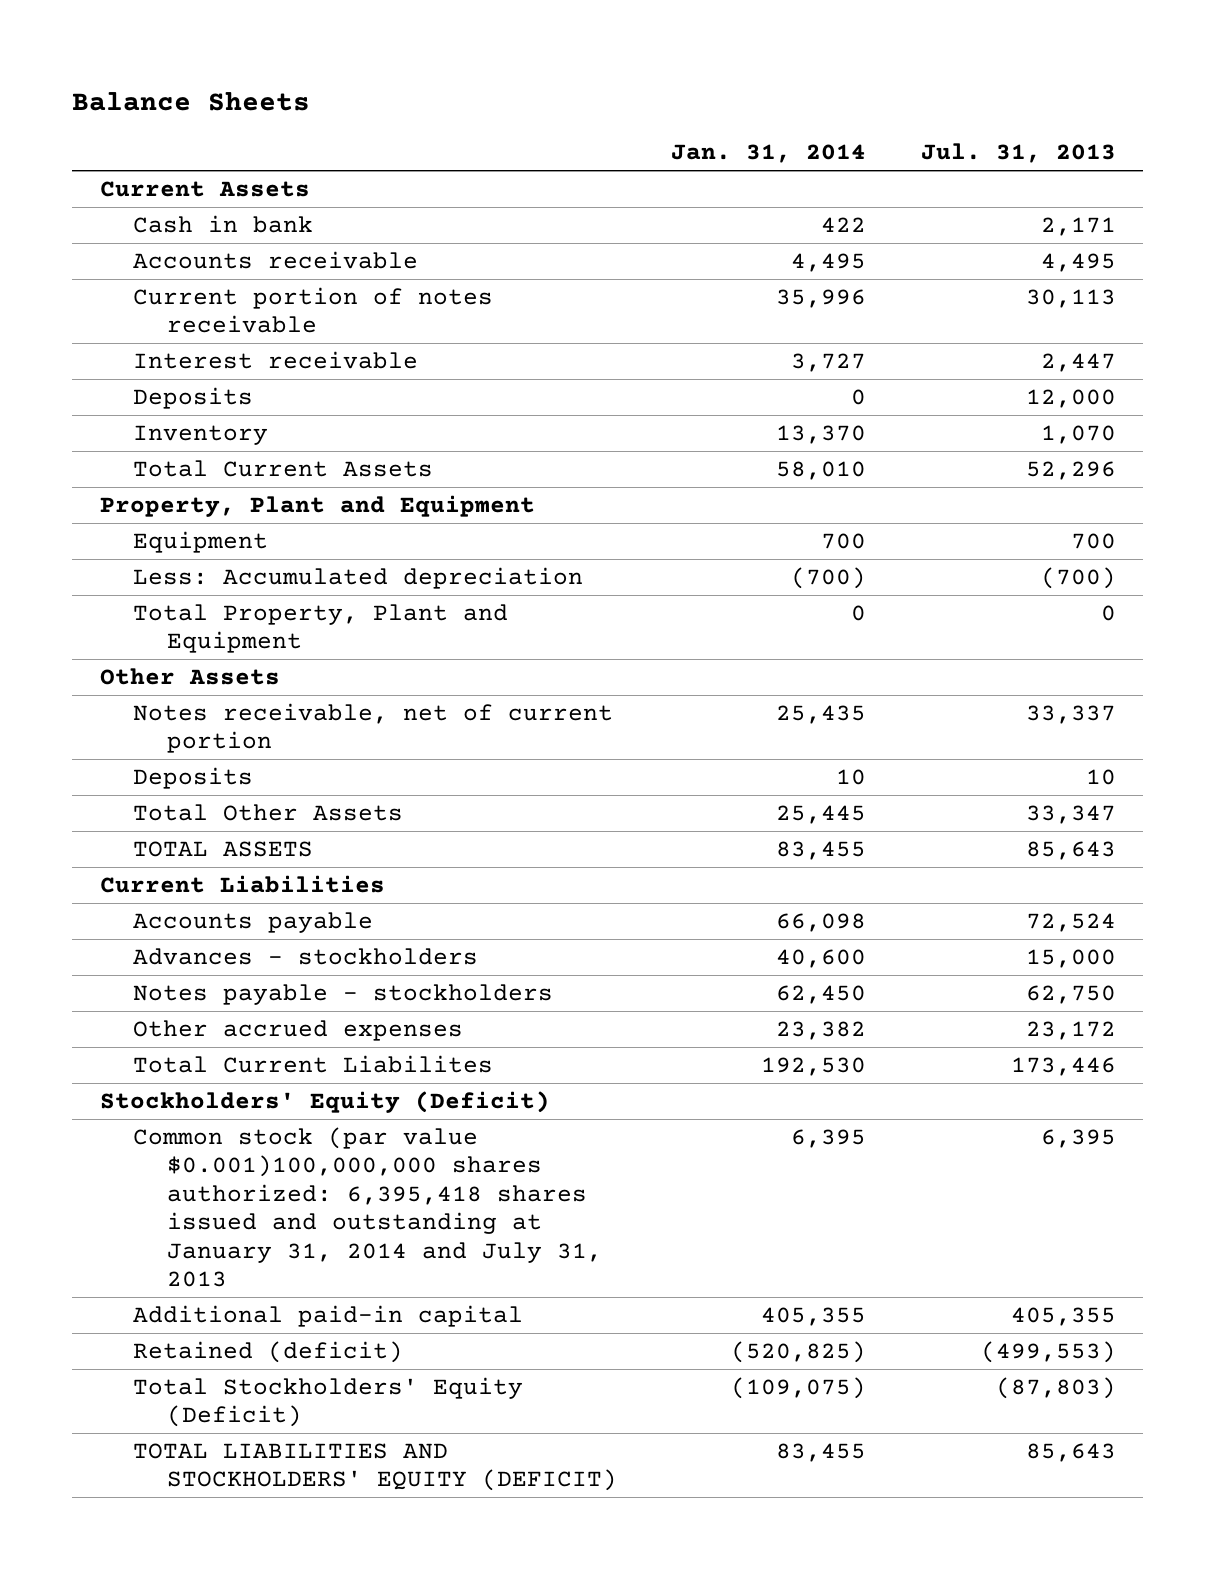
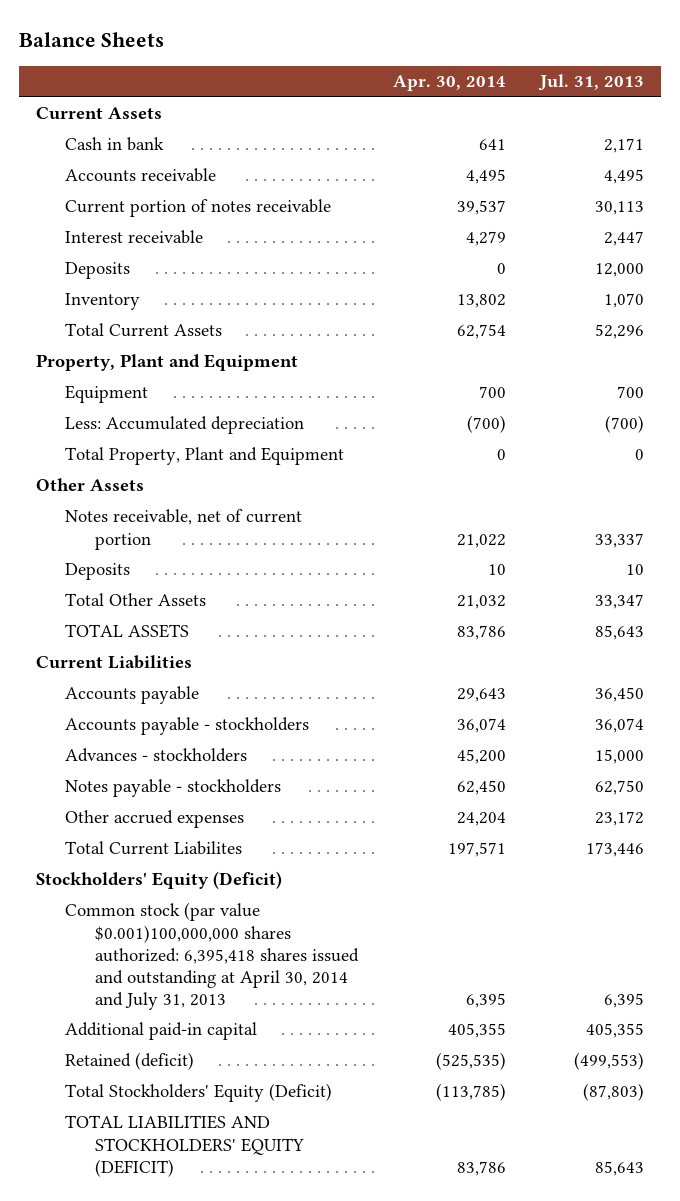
[671,144,867,164] Jan. 31, 2014 -> none
none -> [392,75,506,92] Apr. 30, 2014
[1025,912,1116,932] 72,524 -> [595,687,645,703] 36,450
none -> [65,717,310,736] Accounts payable - stockholders
[133,1126,603,1288] Common stock (par value $0.001)100,000,000 shares authorized: 6,395,418 shares issued and outstanding at January 31, 2014 and July 31, 2013 -> [65,902,360,1010] Common stock (par value $0.001)100,000,000 shares authorized: 6,395,418 shares issued and outstanding at April 30, 2014 and July 31, 2013

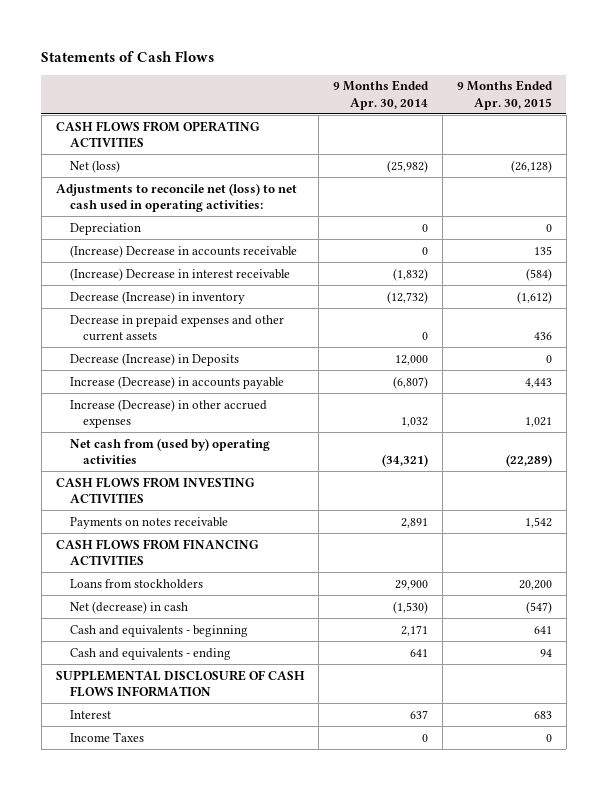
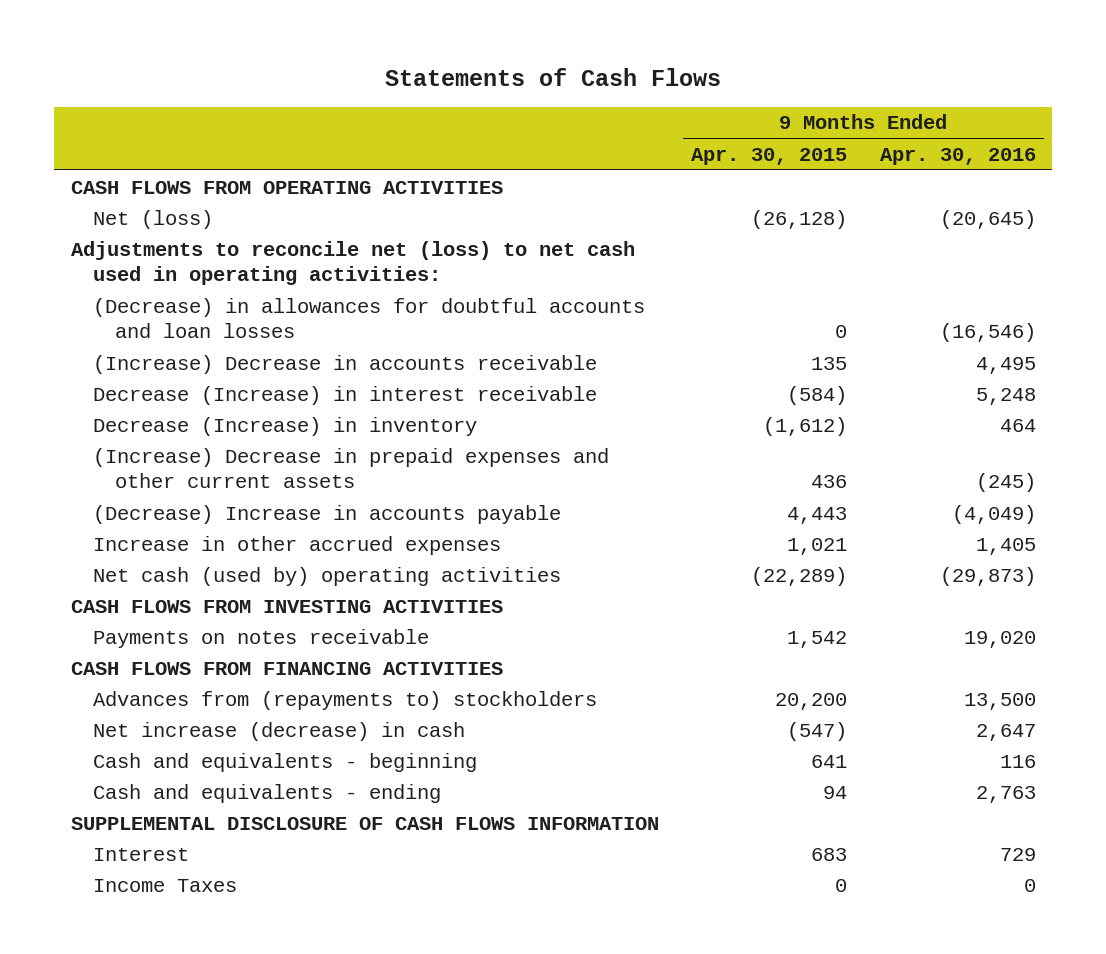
[333,80,430,110] 9 Months Ended Apr. 30, 2014 -> none
none -> [879,147,1036,165] Apr. 30, 2016
[69,222,141,235] Depreciation -> none
none -> [92,297,645,338] (Decrease) in allowances for doubtful accounts and loan losses
[69,267,290,281] (Increase) Decrease in interest receivable -> [92,385,597,405] Decrease (Increase) in interest receivable
[69,352,239,366] Decrease (Increase) in Deposits -> none
[69,314,284,342] Decrease in prepaid expenses and other current assets -> [92,447,609,488] (Increase) Decrease in prepaid expenses and other current assets
[69,375,284,389] Increase (Decrease) in accounts payable -> [92,504,561,524] (Decrease) Increase in accounts payable
[69,398,267,429] Increase (Decrease) in other accrued expenses -> [92,535,501,555] Increase in other accrued expenses
[69,437,270,465] Net cash from (used by) operating activities -> [92,566,561,586] Net cash (used by) operating activities
[69,578,203,589] Loans from stockholders -> none
none -> [92,690,597,710] Advances from (repayments to) stockholders
[69,600,188,614] Net (decrease) in cash -> [92,721,465,741] Net increase (decrease) in cash

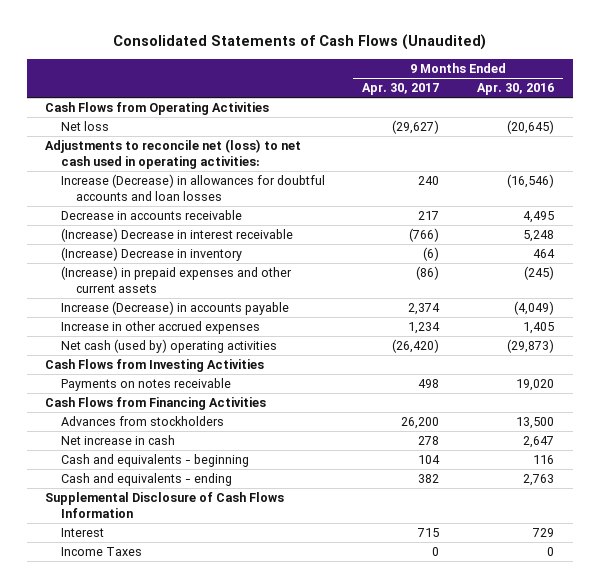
[385,68,722,87] Statements of Cash Flows -> [112,34,486,51] Consolidated Statements of Cash Flows (Unaudited)
[691,147,848,165] Apr. 30, 2015 -> none
none -> [362,83,440,96] Apr. 30, 2017
[70,180,503,194] CASH FLOWS FROM OPERATING ACTIVITIES -> [45,102,270,116] Cash Flows from Operating Activities
[92,209,213,229] Net (loss) -> [60,121,109,132] Net loss
[92,297,645,338] (Decrease) in allowances for doubtful accounts and loan losses -> [60,174,325,201] Increase (Decrease) in allowances for doubtful accounts and loan losses
[92,354,597,374] (Increase) Decrease in accounts receivable -> [60,210,242,221] Decrease in accounts receivable
[92,385,597,405] Decrease (Increase) in interest receivable -> [60,228,293,243] (Increase) Decrease in interest receivable
[92,416,477,436] Decrease (Increase) in inventory -> [60,247,242,262] (Increase) Decrease in inventory
[92,447,609,488] (Increase) Decrease in prepaid expenses and other current assets -> [60,266,292,293] (Increase) in prepaid expenses and other current assets
[92,504,561,524] (Decrease) Increase in accounts payable -> [60,301,289,316] Increase (Decrease) in accounts payable
[70,599,503,613] CASH FLOWS FROM INVESTING ACTIVITIES -> [45,359,265,373] Cash Flows from Investing Activities
[70,661,503,675] CASH FLOWS FROM FINANCING ACTIVITIES -> [45,397,267,411] Cash Flows from Financing Activities
[92,690,597,710] Advances from (repayments to) stockholders -> [60,416,224,427] Advances from stockholders
[92,721,465,741] Net increase (decrease) in cash -> [60,435,175,446] Net increase in cash
[70,816,659,830] SUPPLEMENTAL DISCLOSURE OF CASH FLOWS INFORMATION -> [45,492,285,518] Supplemental Disclosure of Cash Flows Information

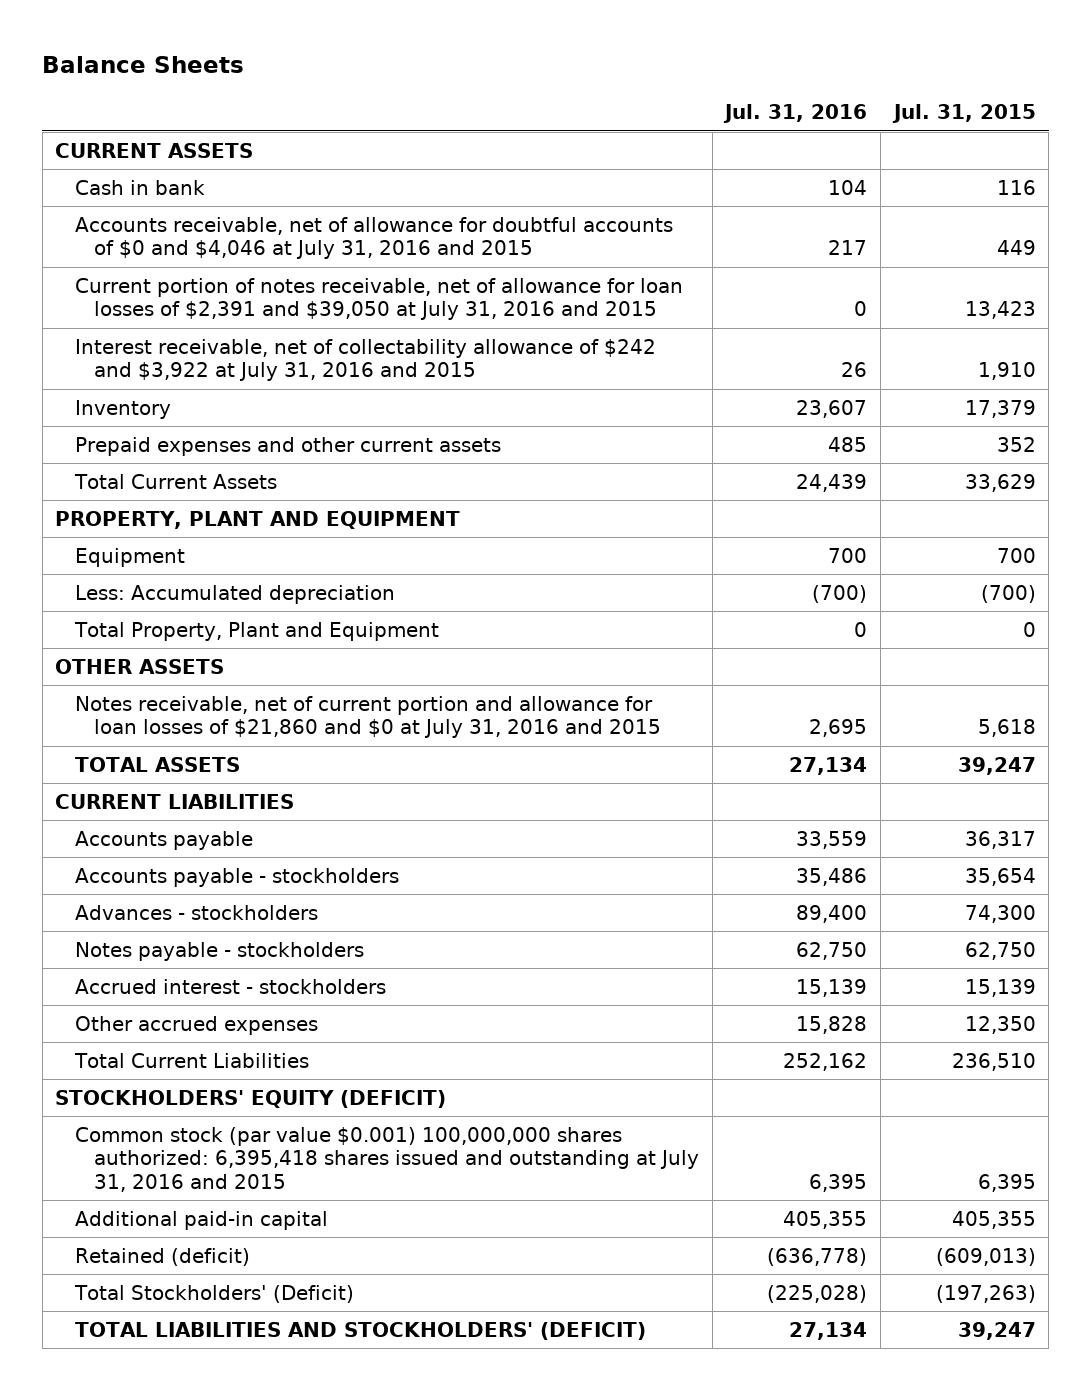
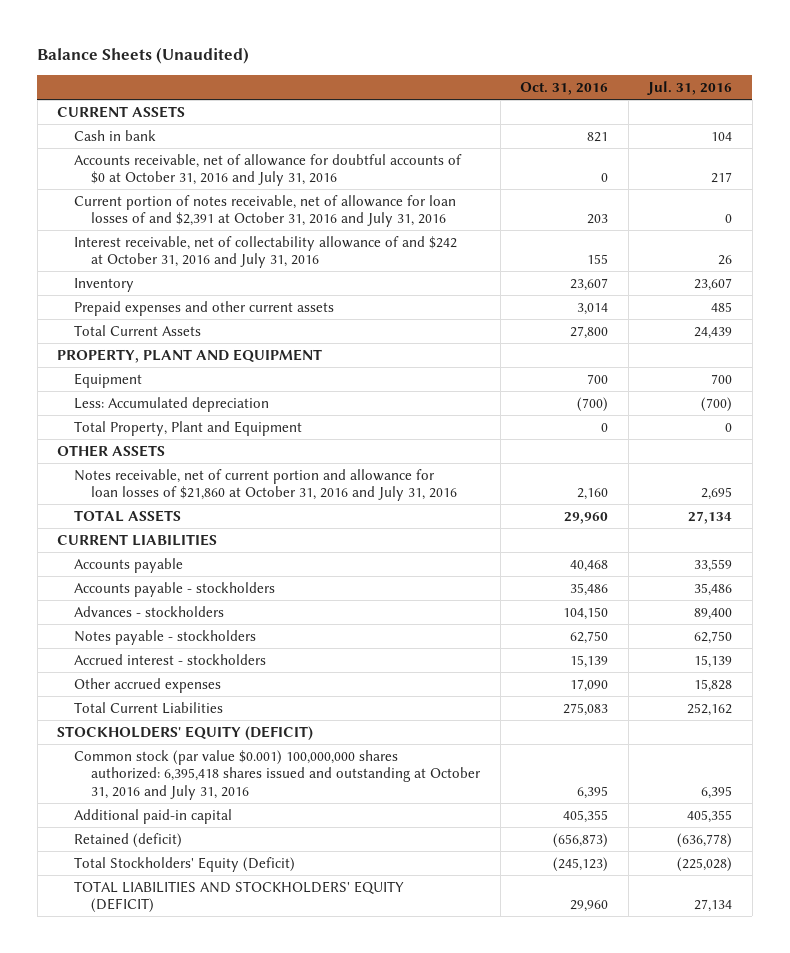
[42,56,245,74] Balance Sheets -> [37,47,250,65] Balance Sheets (Unaudited)
[891,104,1036,124] Jul. 31, 2015 -> none
none -> [520,82,609,96] Oct. 31, 2016
[74,216,673,260] Accounts receivable, net of allowance for doubtful accounts of $0 and $4,046 at July 31, 2016 and 2015 -> [74,153,463,187] Accounts receivable, net of allowance for doubtful accounts of $0 at October 31, 2016 and July 31, 2016
[74,277,683,321] Current portion of notes receivable, net of allowance for loan losses of $2,391 and $39,050 at July 31, 2016 and 2015 -> [74,194,457,228] Current portion of notes receivable, net of allowance for loan losses of and $2,391 at October 31, 2016 and July 31, 2016
[74,338,656,382] Interest receivable, net of collectability allowance of $242 and $3,922 at July 31, 2016 and 2015 -> [74,235,458,269] Interest receivable, net of collectability allowance of and $242 at October 31, 2016 and July 31, 2016
[74,695,662,739] Notes receivable, net of current portion and allowance for loan losses of $21,860 and $0 at July 31, 2016 and 2015 -> [74,468,457,502] Notes receivable, net of current portion and allowance for loan losses of $21,860 at October 31, 2016 and July 31, 2016
[74,1126,700,1192] Common stock (par value $0.001) 100,000,000 shares authorized: 6,395,418 shares issued and outstanding at July 31, 2016 and 2015 -> [74,749,481,800] Common stock (par value $0.001) 100,000,000 shares authorized: 6,395,418 shares issued and outstanding at October 31, 2016 and July 31, 2016
[73,1284,354,1303] Total Stockholders' (Deficit) -> [74,856,296,872] Total Stockholders' Equity (Deficit)
[74,1321,646,1340] TOTAL LIABILITIES AND STOCKHOLDERS' (DEFICIT) -> [74,880,405,914] TOTAL LIABILITIES AND STOCKHOLDERS' EQUITY (DEFICIT)

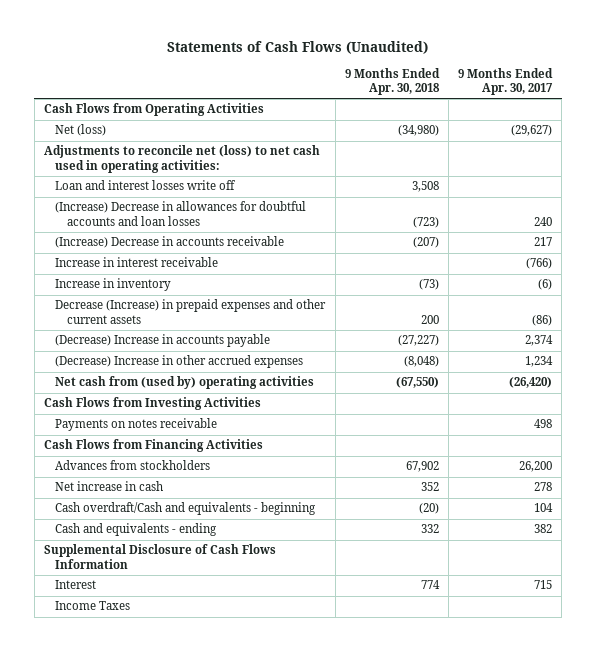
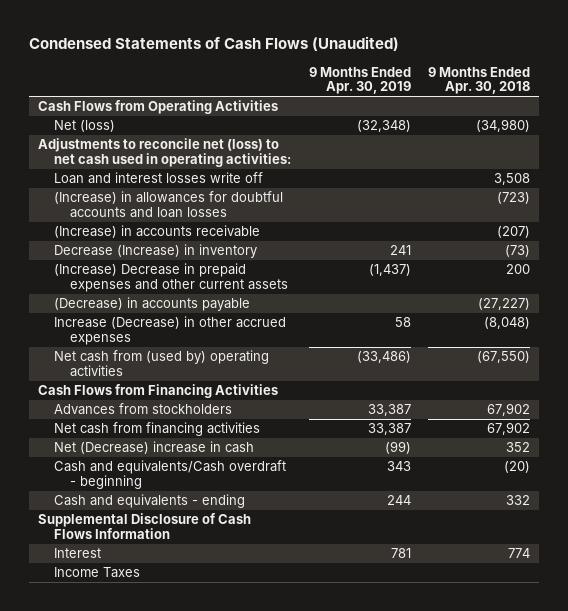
[166,41,428,55] Statements of Cash Flows (Unaudited) -> [29,36,400,52] Condensed Statements of Cash Flows (Unaudited)
[458,68,554,96] 9 Months Ended Apr. 30, 2017 -> none
none -> [308,66,411,95] 9 Months Ended Apr. 30, 2019
[55,257,219,268] Increase in interest receivable -> none
[55,201,307,226] (Increase) Decrease in allowances for doubtful accounts and loan losses -> [53,191,283,219] (Increase) in allowances for doubtful accounts and loan losses
[55,236,285,249] (Increase) Decrease in accounts receivable -> [53,225,260,239] (Increase) in accounts receivable
[55,278,172,292] Increase in inventory -> [53,244,257,259] Decrease (Increase) in inventory
[55,299,327,324] Decrease (Increase) in prepaid expenses and other current assets -> [53,263,288,293] (Increase) Decrease in prepaid expenses and other current assets
[55,334,271,348] (Decrease) Increase in accounts payable -> [53,297,250,312] (Decrease) in accounts payable
[55,355,304,369] (Decrease) Increase in other accrued expenses -> [53,316,286,346] Increase (Decrease) in other accrued expenses
[43,397,261,411] Cash Flows from Investing Activities -> none
[55,418,218,432] Payments on notes receivable -> none
none -> [53,422,260,437] Net cash from financing activities
[55,481,164,492] Net increase in cash -> [53,441,254,455] Net (Decrease) increase in cash
[55,502,317,516] Cash overdraft/Cash and equivalents - beginning -> [53,460,286,490] Cash and equivalents/Cash overdraft - beginning

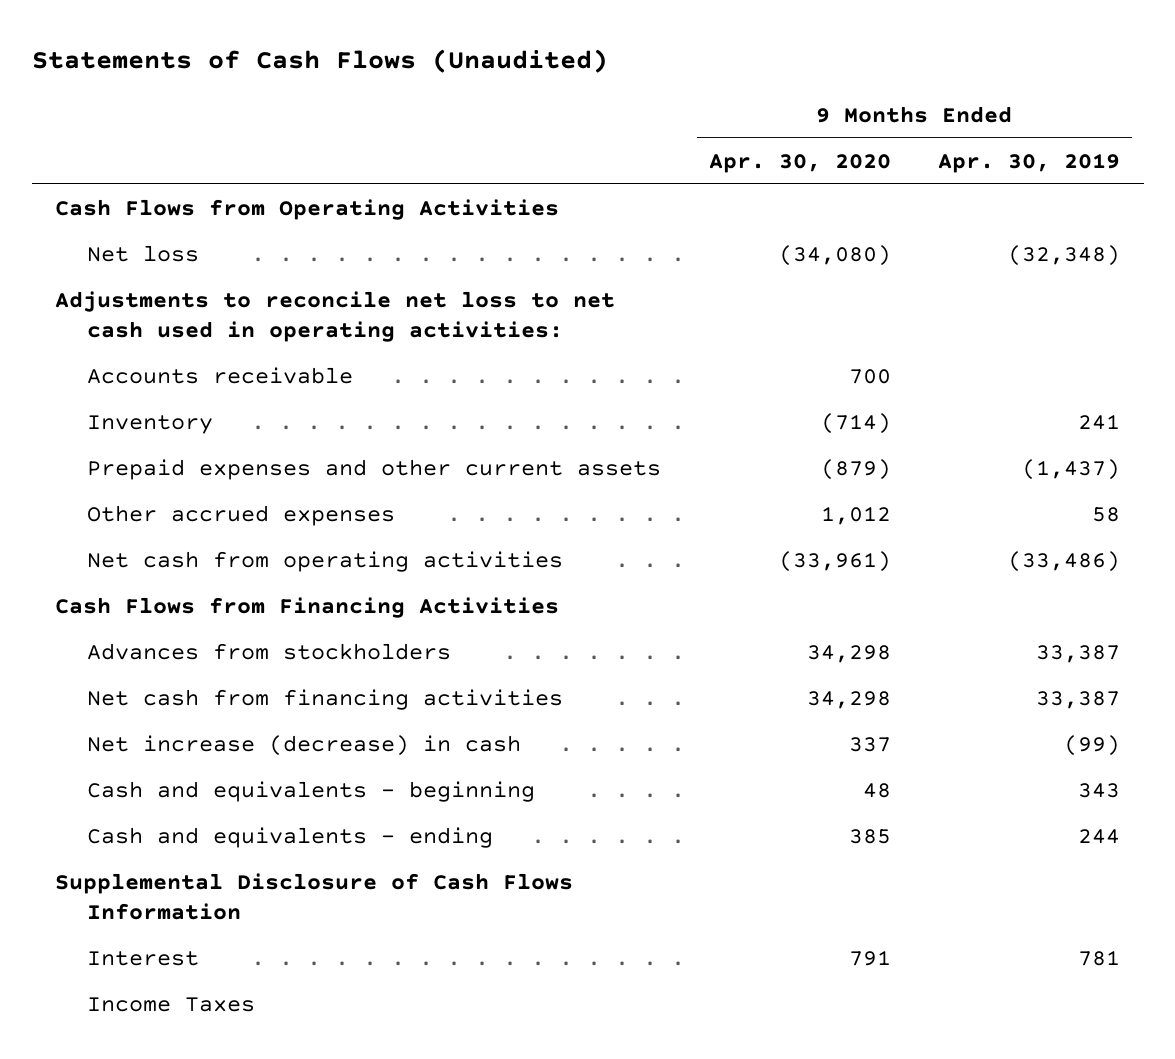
[29,36,400,52] Condensed Statements of Cash Flows (Unaudited) -> [31,49,608,74] Statements of Cash Flows (Unaudited)
[428,66,531,95] 9 Months Ended Apr. 30, 2018 -> none
none -> [708,153,891,173] Apr. 30, 2020
[53,172,263,185] Loan and interest losses write off -> none
[53,191,283,219] (Increase) in allowances for doubtful accounts and loan losses -> none
[53,297,250,312] (Decrease) in accounts payable -> none
[53,120,115,133] Net (loss) -> [87,244,200,262] Net loss
[38,138,291,168] Adjustments to reconcile net (loss) to net cash used in operating activities: -> [55,290,616,343] Adjustments to reconcile net loss to net cash used in operating activities:
[53,225,260,239] (Increase) in accounts receivable -> [87,366,354,384] Accounts receivable
[53,244,257,259] Decrease (Increase) in inventory -> [87,414,214,434] Inventory
[53,263,288,293] (Increase) Decrease in prepaid expenses and other current assets -> [87,458,662,480] Prepaid expenses and other current assets
[53,316,286,346] Increase (Decrease) in other accrued expenses -> [87,504,396,526] Other accrued expenses
[53,350,269,378] Net cash from (used by) operating activities -> [87,550,564,572] Net cash from operating activities
[53,441,254,455] Net (Decrease) increase in cash -> [87,734,522,756] Net increase (decrease) in cash
[53,460,286,490] Cash and equivalents/Cash overdraft - beginning -> [87,780,536,802] Cash and equivalents - beginning

